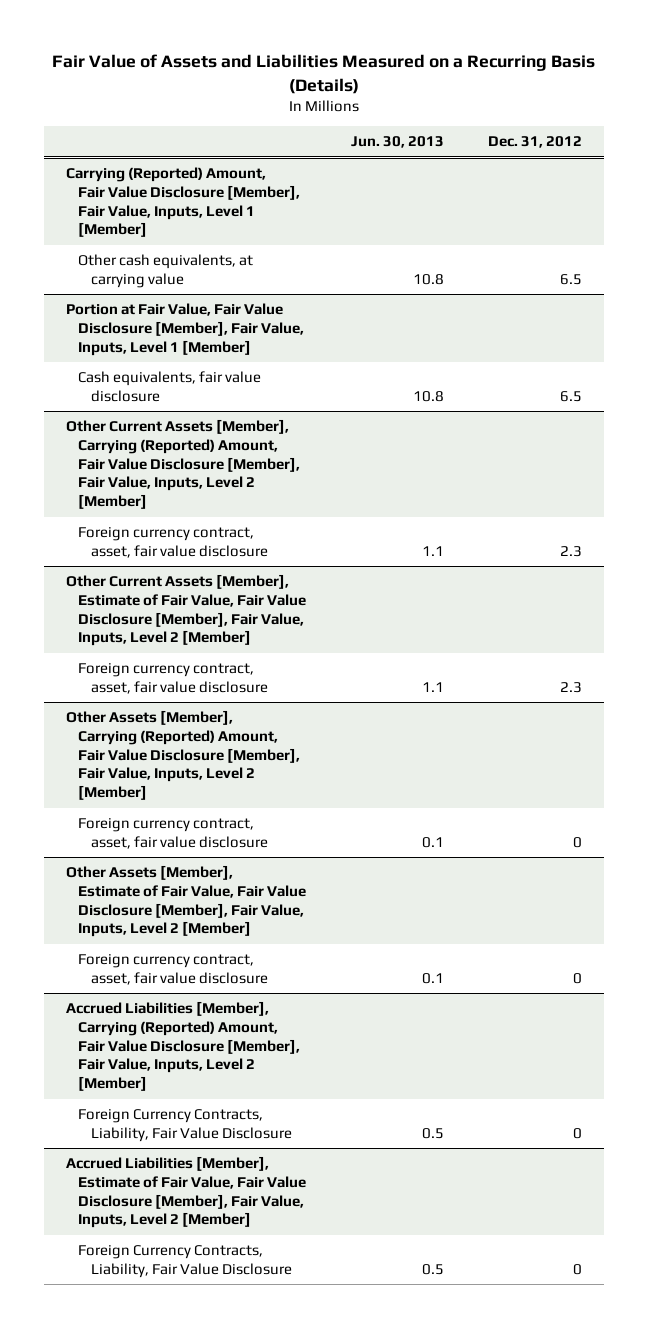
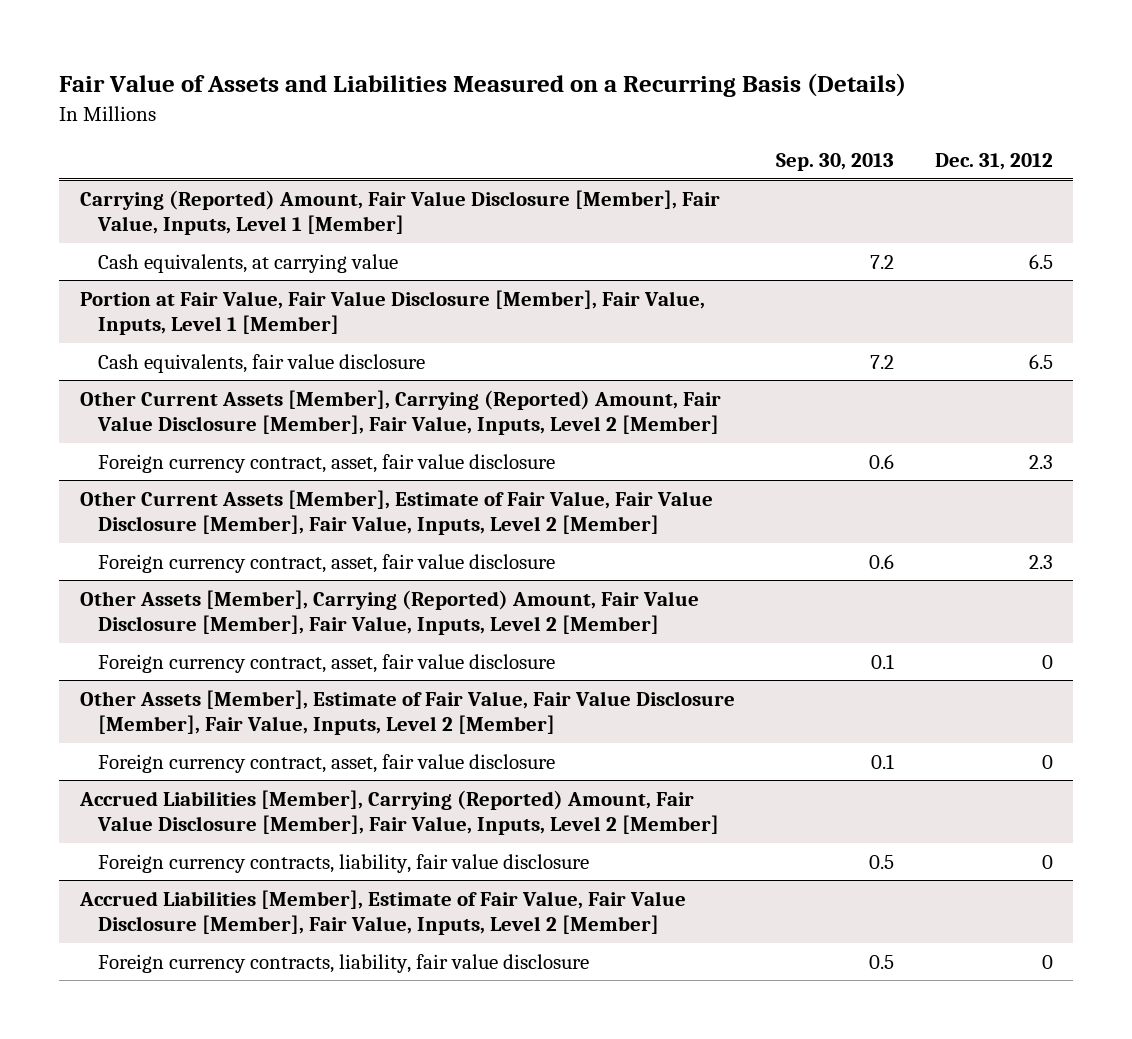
[350,136,444,149] Jun. 30, 2013 -> none
none -> [775,153,894,172] Sep. 30, 2013
[78,254,254,288] Other cash equivalents, at carrying value -> [98,253,399,273] Cash equivalents, at carrying value
[78,1109,292,1142] Foreign Currency Contracts, Liability, Fair Value Disclosure -> [98,853,590,873] Foreign currency contracts, liability, fair value disclosure
[78,1245,292,1278] Foreign Currency Contracts, Liability, Fair Value Disclosure -> [98,953,590,973] Foreign currency contracts, liability, fair value disclosure

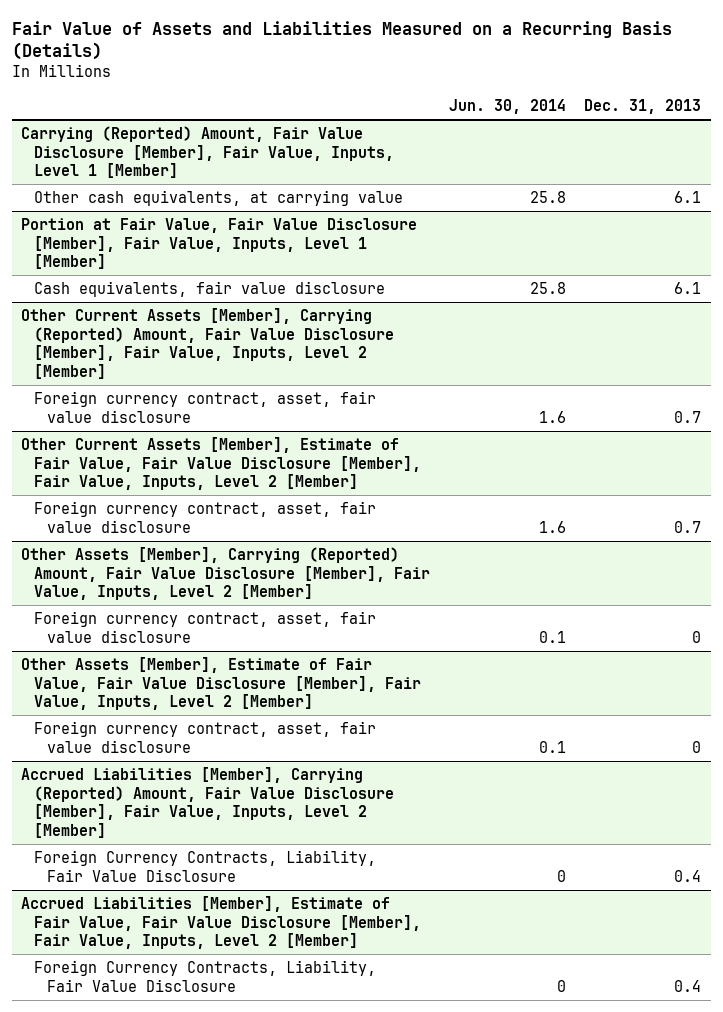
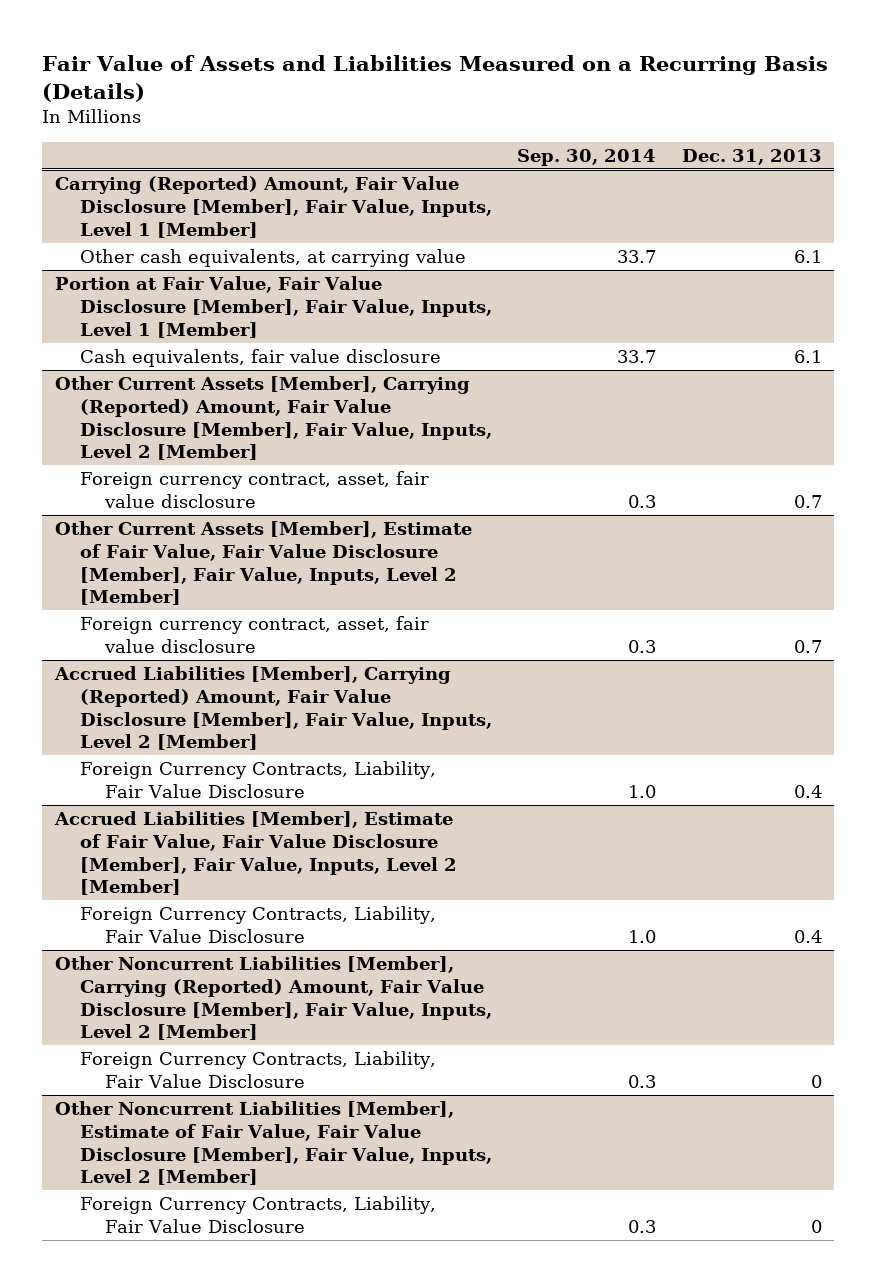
[448,98,566,114] Jun. 30, 2014 -> none
none -> [517,148,657,166] Sep. 30, 2014
[21,546,431,601] Other Assets [Member], Carrying (Reported) Amount, Fair Value Disclosure [Member], Fair Value, Inputs, Level 2 [Member] -> none
[34,610,377,643] Foreign currency contract, asset, fair value disclosure -> none
[21,656,422,711] Other Assets [Member], Estimate of Fair Value, Fair Value Disclosure [Member], Fair Value, Inputs, Level 2 [Member] -> none
[34,720,377,753] Foreign currency contract, asset, fair value disclosure -> none
none -> [55,956,493,1041] Other Noncurrent Liabilities [Member], Carrying (Reported) Amount, Fair Value Disclosure [Member], Fair Value, Inputs, Level 2 [Member]
none -> [80,1051,437,1088] Foreign Currency Contracts, Liability, Fair Value Disclosure
none -> [55,1101,493,1186] Other Noncurrent Liabilities [Member], Estimate of Fair Value, Fair Value Disclosure [Member], Fair Value, Inputs, Level 2 [Member]
none -> [80,1196,437,1233] Foreign Currency Contracts, Liability, Fair Value Disclosure

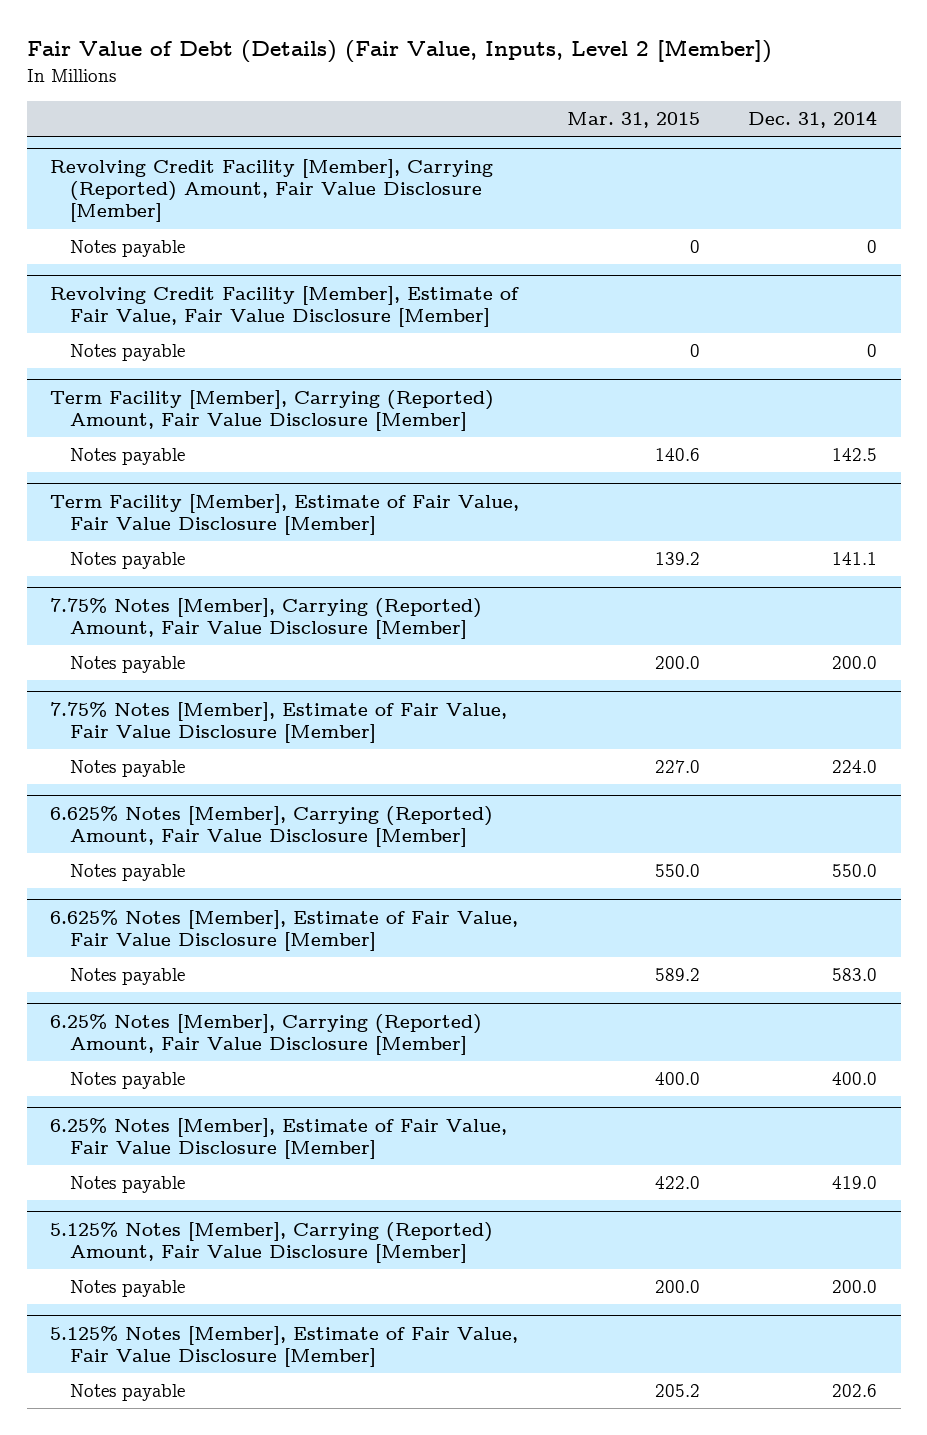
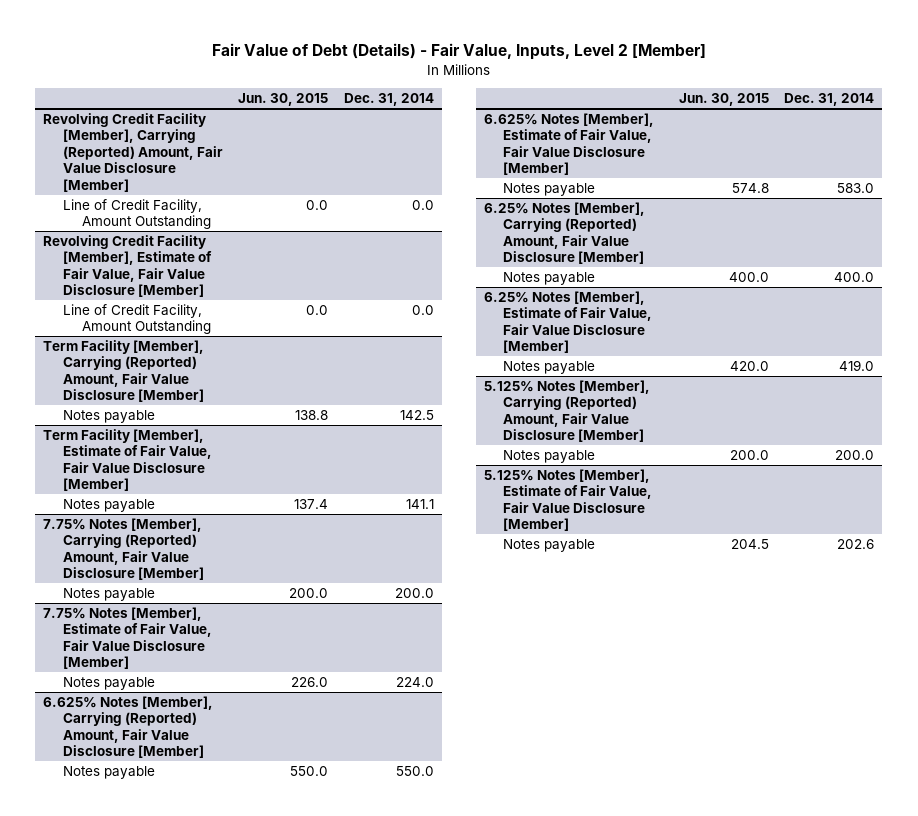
[26,39,772,64] Fair Value of Debt (Details) (Fair Value, Inputs, Level 2 [Member]) -> [211,43,706,61] Fair Value of Debt (Details) - Fair Value, Inputs, Level 2 [Member]
[567,112,701,129] Mar. 31, 2015 -> none
none -> [238,93,329,107] Jun. 30, 2015
[70,240,186,258] Notes payable -> none
none -> [62,198,212,230] Line of Credit Facility, Amount Outstanding
[70,344,186,362] Notes payable -> none
none -> [62,303,212,335] Line of Credit Facility, Amount Outstanding

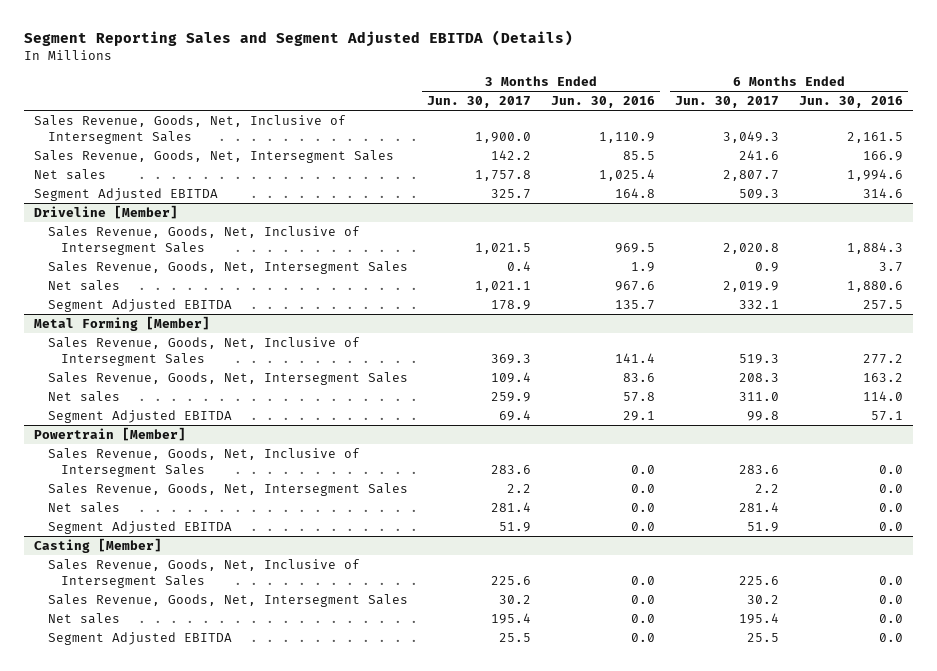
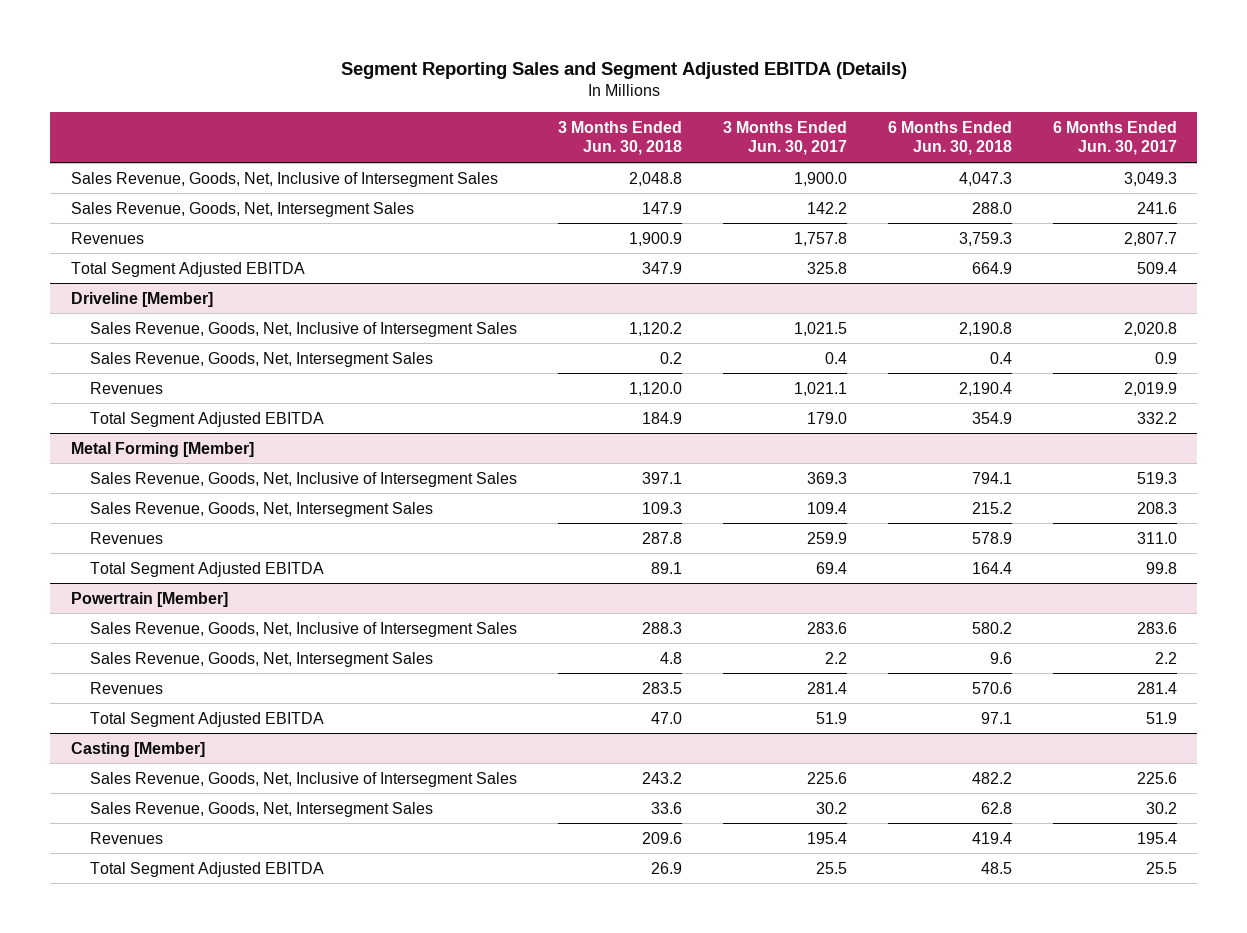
[551,96,656,109] Jun. 30, 2016 -> none
[798,96,903,109] Jun. 30, 2016 -> none
none -> [557,121,682,156] 3 Months Ended Jun. 30, 2018
none -> [887,121,1012,156] 6 Months Ended Jun. 30, 2018
[33,168,106,180] Net sales -> [70,231,144,244] Revenues
[33,187,218,201] Segment Adjusted EBITDA -> [70,261,305,277] Total Segment Adjusted EBITDA
[491,188,532,199] 325.7 -> [806,261,847,274] 325.8
[739,188,780,199] 509.3 -> [1136,261,1177,274] 509.4
[47,279,120,291] Net sales -> [89,381,163,394] Revenues
[47,298,232,312] Segment Adjusted EBITDA -> [89,411,324,427] Total Segment Adjusted EBITDA
[491,299,532,310] 178.9 -> [806,411,847,424] 179.0
[739,299,780,309] 332.1 -> [1136,411,1177,424] 332.2
[47,390,120,402] Net sales -> [89,531,163,544] Revenues
[47,409,232,423] Segment Adjusted EBITDA -> [89,561,324,577] Total Segment Adjusted EBITDA
[47,501,120,513] Net sales -> [89,681,163,694] Revenues
[47,520,232,534] Segment Adjusted EBITDA -> [89,711,324,727] Total Segment Adjusted EBITDA
[47,612,120,624] Net sales -> [89,831,163,844] Revenues
[47,631,232,645] Segment Adjusted EBITDA -> [89,861,324,877] Total Segment Adjusted EBITDA

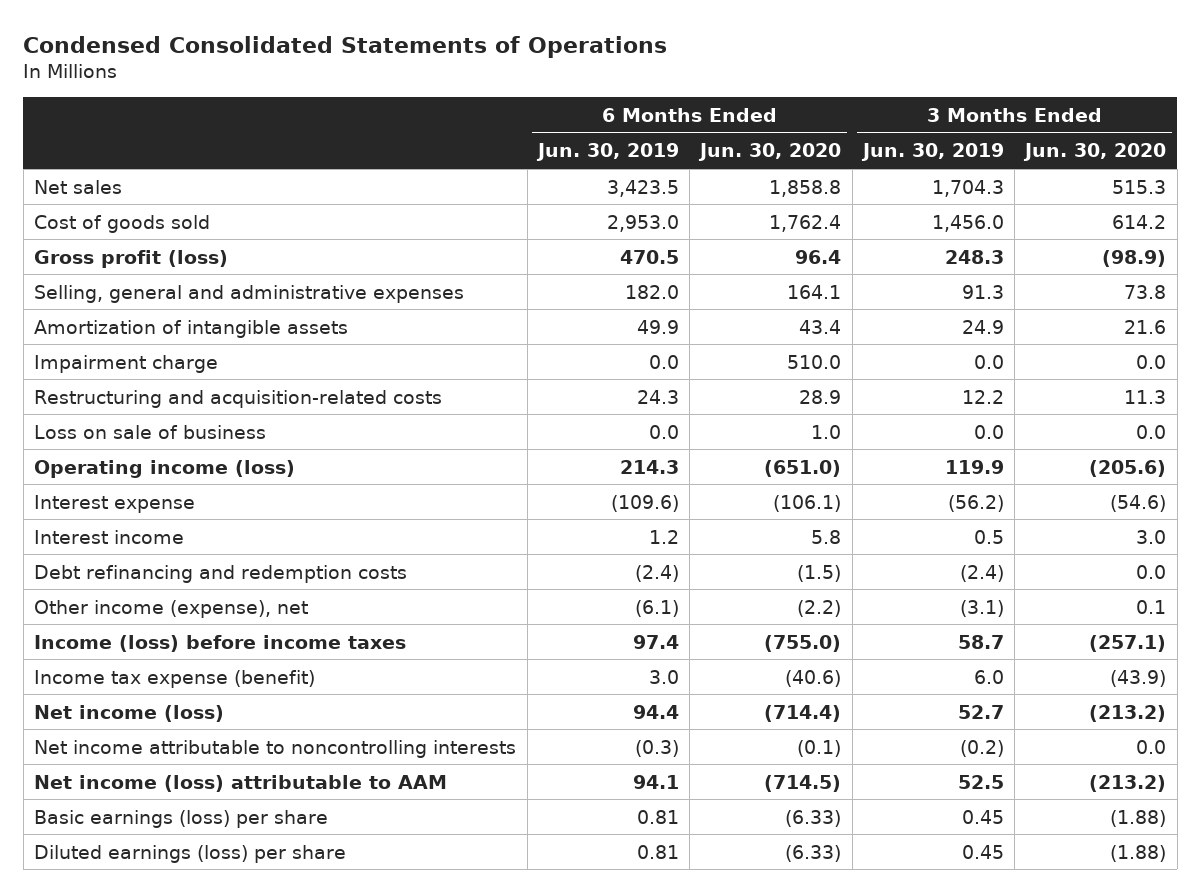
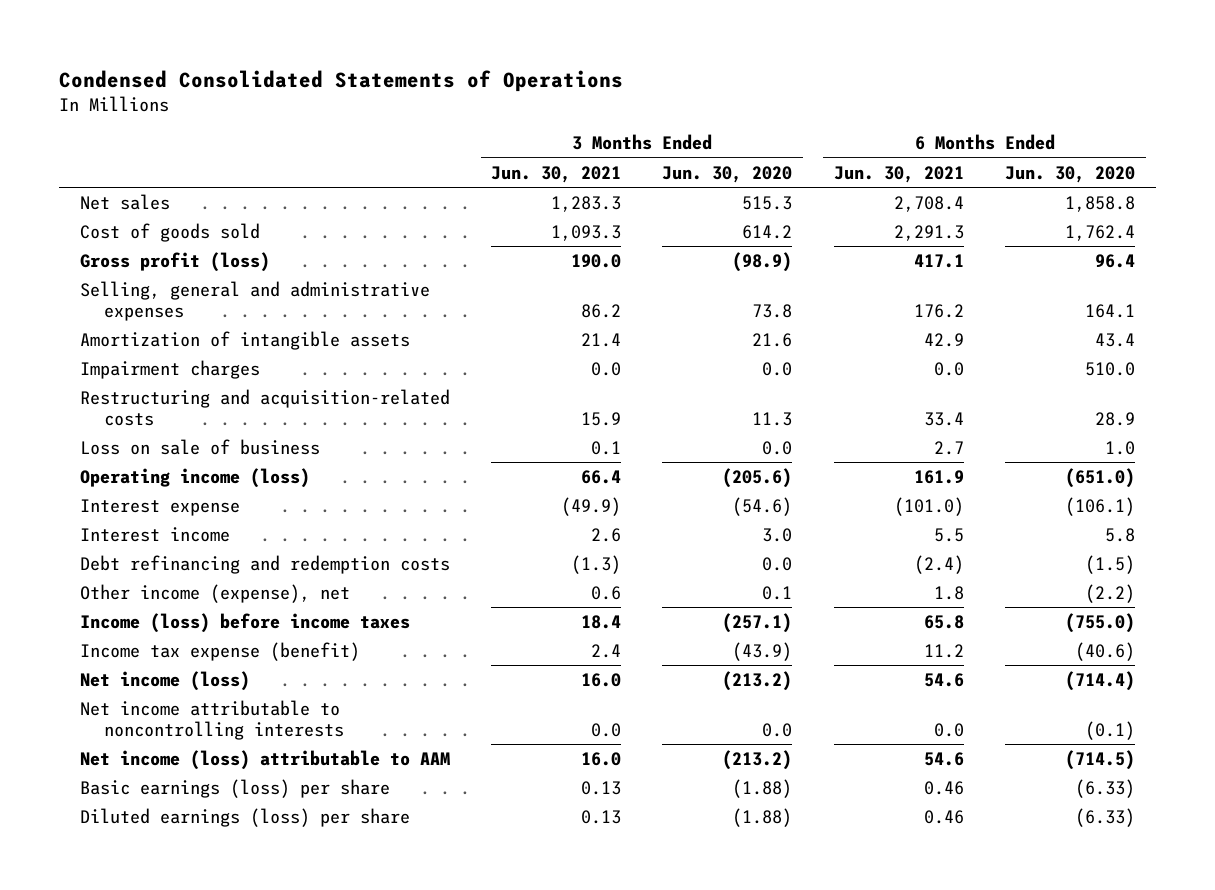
[535,143,679,162] Jun. 30, 2019 -> none
[860,143,1004,162] Jun. 30, 2019 -> none
none -> [490,165,621,183] Jun. 30, 2021
none -> [833,165,964,183] Jun. 30, 2021
[34,354,219,373] Impairment charge -> none
none -> [79,359,260,379] Impairment charges

